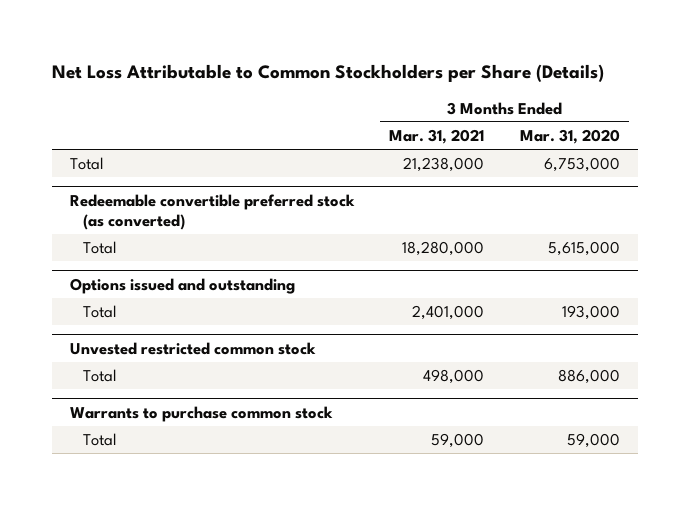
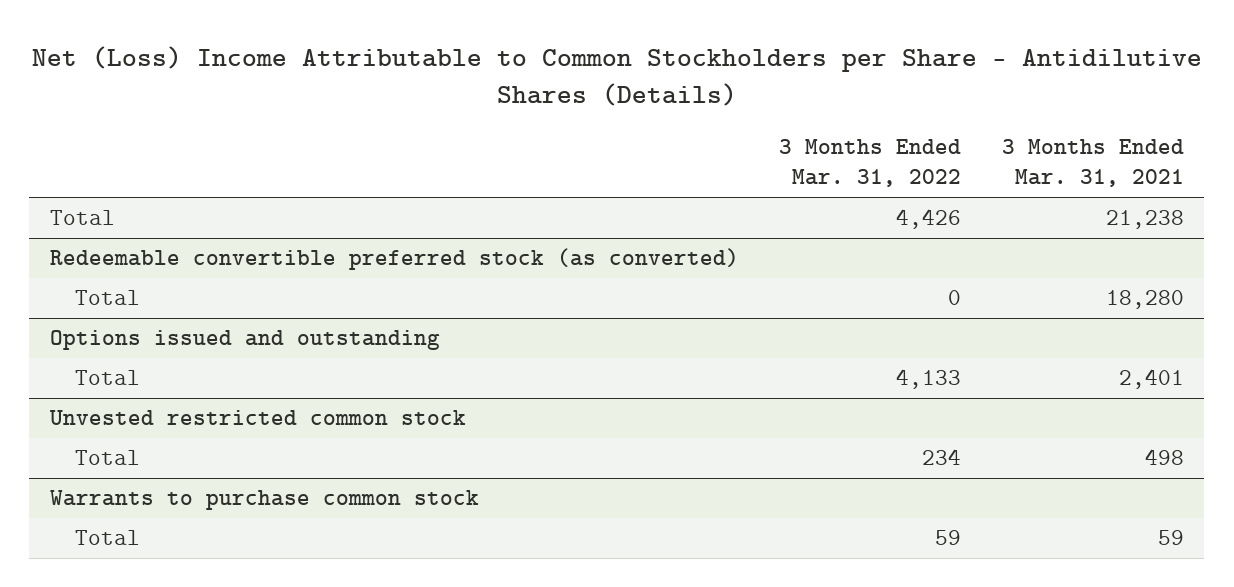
[51,63,604,82] Net Loss Attributable to Common Stockholders per Share (Details) -> [31,46,1202,107] Net (Loss) Income Attributable to Common Stockholders per Share - Antidilutive Shares (Details)
[520,129,621,145] Mar. 31, 2020 -> none
none -> [779,139,962,188] 3 Months Ended Mar. 31, 2022
[403,157,485,173] 21,238,000 -> [1106,210,1185,230] 21,238
[402,241,485,257] 18,280,000 -> [1106,290,1185,310] 18,280
[412,305,485,321] 2,401,000 -> [1119,369,1185,390] 2,401
[423,369,485,385] 498,000 -> [1145,449,1185,466] 498
[431,433,485,449] 59,000 -> [1158,530,1185,546] 59

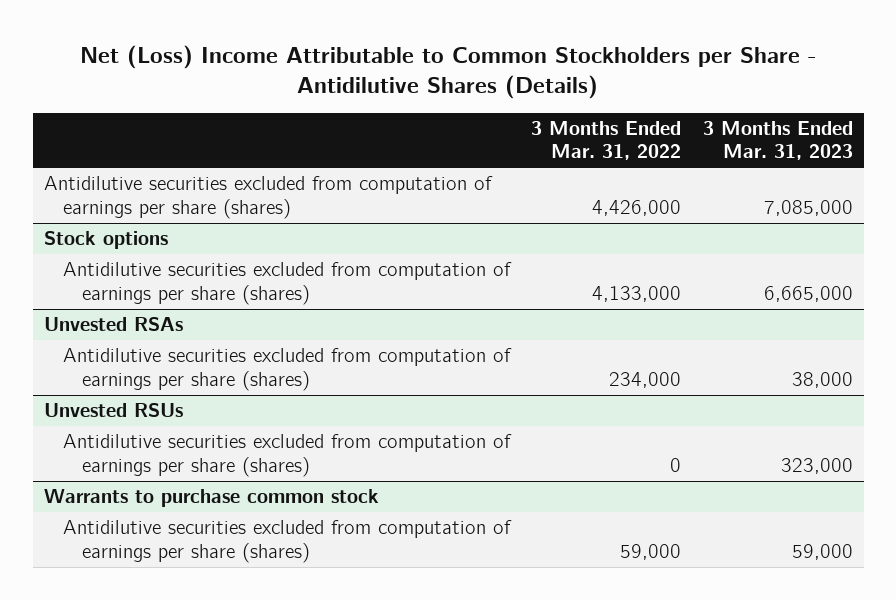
[1002,139,1185,188] 3 Months Ended Mar. 31, 2021 -> none
none -> [702,120,853,161] 3 Months Ended Mar. 31, 2023
[49,210,115,226] Total -> none
[49,248,739,271] Redeemable convertible preferred stock (as converted) -> none
[75,290,141,306] Total -> none
[75,370,141,386] Total -> none
[75,450,141,466] Total -> none
none -> [43,176,493,219] Antidilutive securities excluded from computation of earnings per share (shares)
[49,330,440,351] Options issued and outstanding -> [43,231,168,250] Stock options
none -> [63,262,513,305] Antidilutive securities excluded from computation of earnings per share (shares)
[48,410,466,426] Unvested restricted common stock -> [43,317,183,332] Unvested RSAs
none -> [63,348,513,391] Antidilutive securities excluded from computation of earnings per share (shares)
none -> [43,403,183,418] Unvested RSUs
none -> [63,434,513,477] Antidilutive securities excluded from computation of earnings per share (shares)
[75,530,141,546] Total -> none
none -> [63,520,513,563] Antidilutive securities excluded from computation of earnings per share (shares)

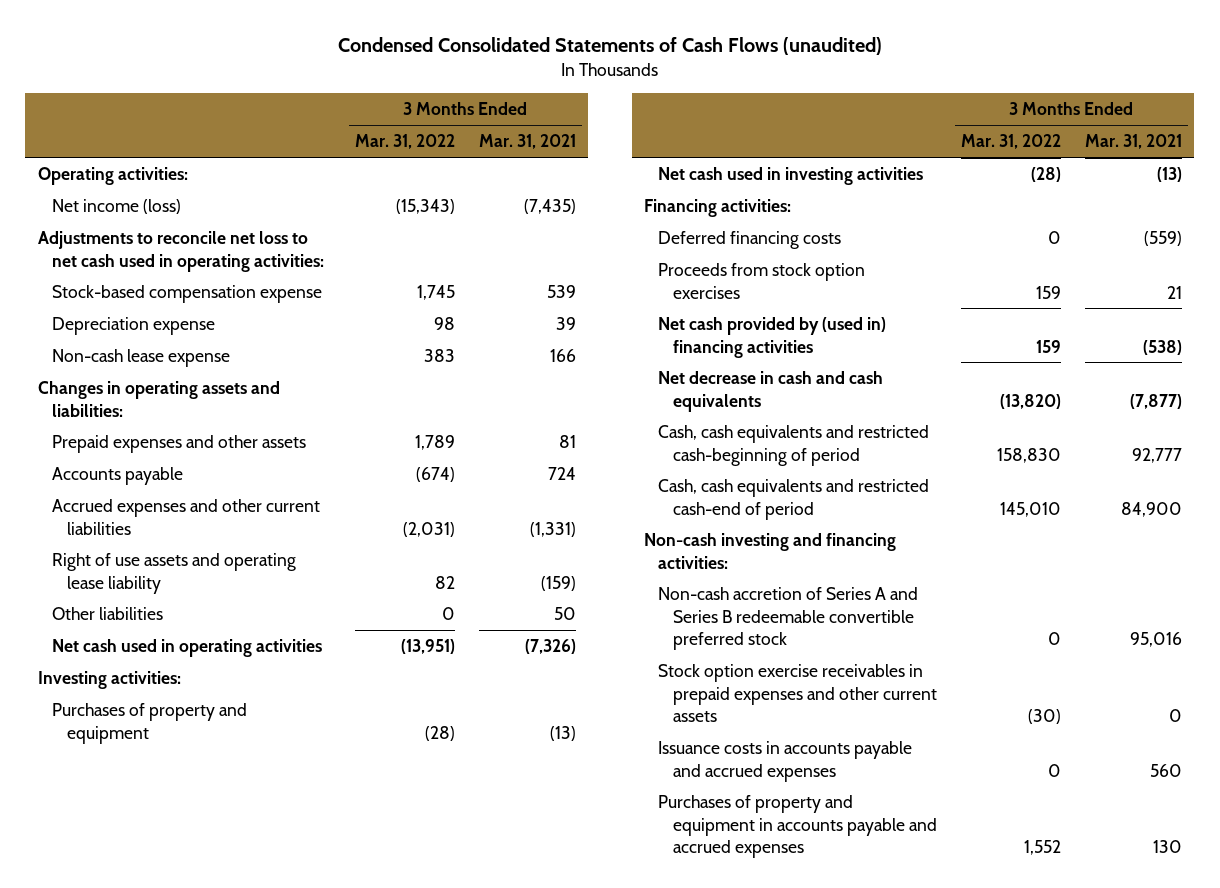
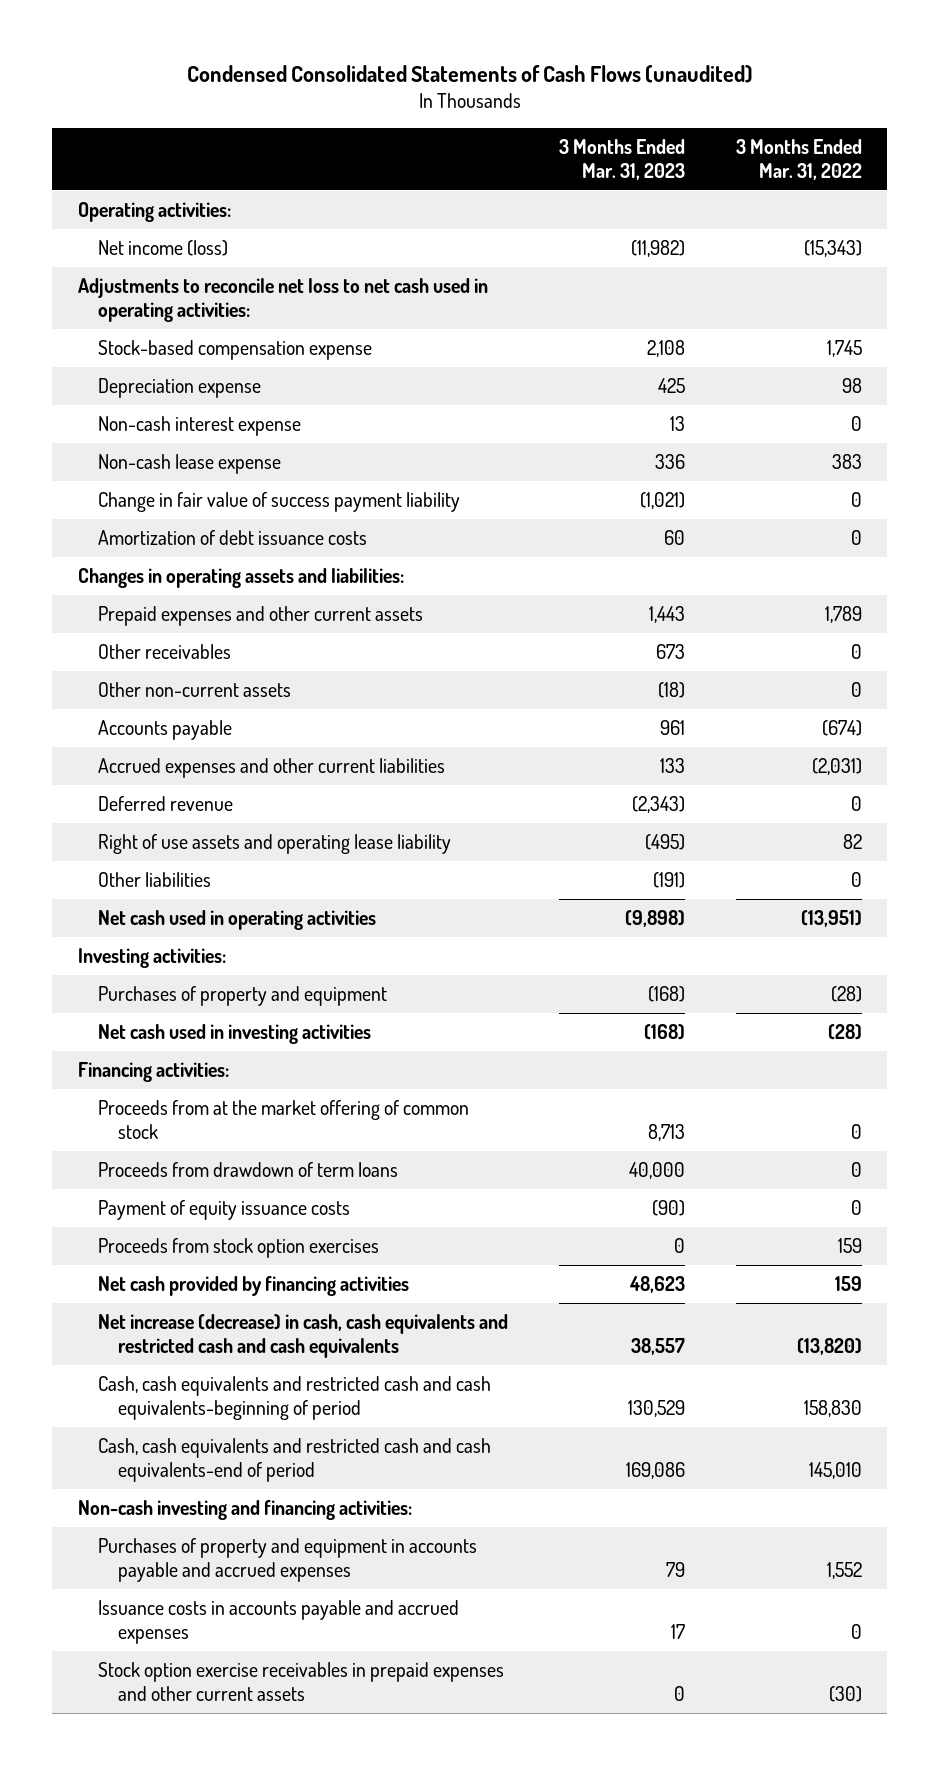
[478,134,576,150] Mar. 31, 2021 -> none
none -> [558,138,685,180] 3 Months Ended Mar. 31, 2023
none -> [97,416,301,437] Non-cash interest expense
none -> [97,492,460,513] Change in fair value of success payment liability
none -> [97,530,367,546] Amortization of debt issuance costs
[52,435,307,454] Prepaid expenses and other assets -> [97,606,423,627] Prepaid expenses and other current assets
none -> [97,644,231,660] Other receivables
none -> [97,682,291,698] Other non-current assets
none -> [97,796,233,812] Deferred revenue
[658,231,842,250] Deferred financing costs -> none
none -> [97,1100,469,1139] Proceeds from at the market offering of common stock
none -> [97,1162,398,1178] Proceeds from drawdown of term loans
none -> [97,1200,350,1221] Payment of equity issuance costs
[658,317,887,358] Net cash provided by (used in) financing activities -> [97,1276,409,1297] Net cash provided by financing activities
[658,371,884,412] Net decrease in cash and cash equivalents -> [97,1314,508,1358] Net increase (decrease) in cash, cash equivalents and restricted cash and cash equivalents
[658,425,930,466] Cash, cash equivalents and restricted cash-beginning of period -> [97,1376,491,1420] Cash, cash equivalents and restricted cash and cash equivalents-beginning of period
[658,479,930,520] Cash, cash equivalents and restricted cash-end of period -> [97,1438,491,1482] Cash, cash equivalents and restricted cash and cash equivalents-end of period
[658,587,919,650] Non-cash accretion of Series A and Series B redeemable convertible preferred stock -> none
[658,741,913,782] Issuance costs in accounts payable and accrued expenses -> [97,1600,459,1644] Issuance costs in accounts payable and accrued expenses
[658,664,937,722] Stock option exercise receivables in prepaid expenses and other current assets -> [97,1662,504,1701] Stock option exercise receivables in prepaid expenses and other current assets

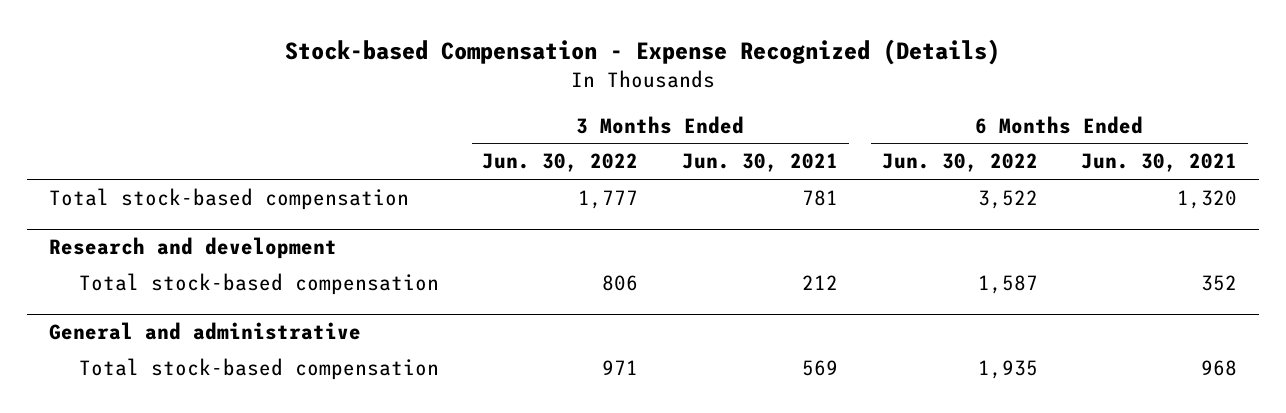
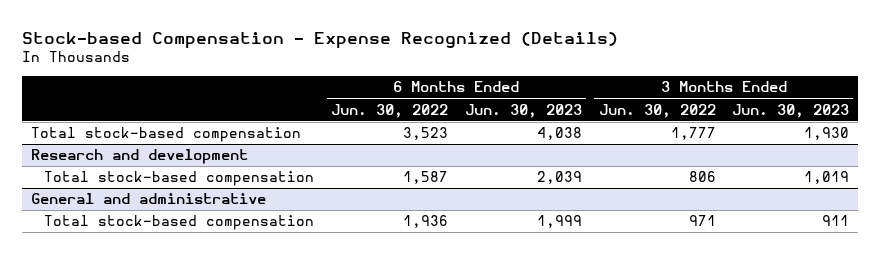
[682,153,839,173] Jun. 30, 2021 -> none
[1081,153,1238,173] Jun. 30, 2021 -> none
none -> [464,103,582,118] Jun. 30, 2023
none -> [732,103,850,118] Jun. 30, 2023
[977,190,1038,210] 3,522 -> [403,127,449,141] 3,523
[977,360,1038,380] 1,935 -> [403,215,449,229] 1,936

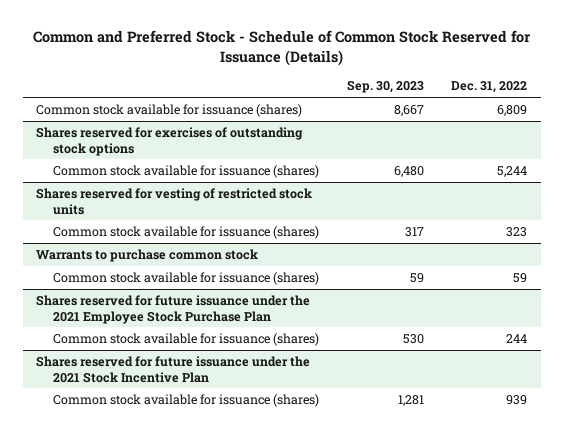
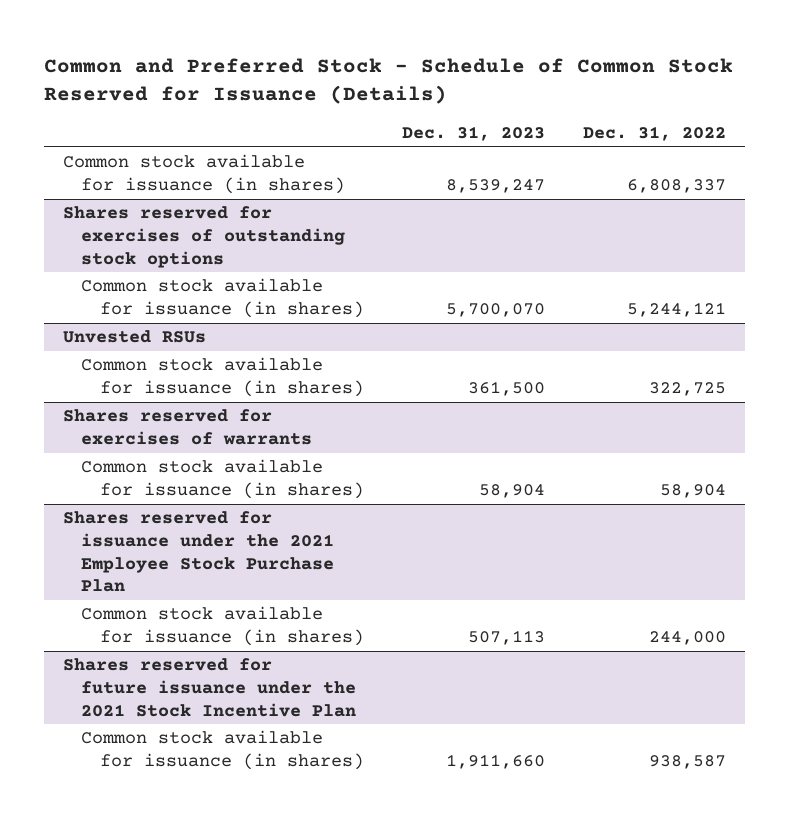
[346,80,424,94] Sep. 30, 2023 -> none
none -> [401,126,545,142] Dec. 31, 2023
[36,103,303,117] Common stock available for issuance (shares) -> [62,154,346,194] Common stock available for issuance (in shares)
[497,104,528,116] 6,809 -> [626,178,726,193] 6,808,337
[52,164,319,178] Common stock available for issuance (shares) -> [81,278,364,318] Common stock available for issuance (in shares)
[497,165,528,177] 5,244 -> [626,301,726,317] 5,244,121
[36,187,313,215] Shares reserved for vesting of restricted stock units -> [62,330,206,344] Unvested RSUs
[52,225,319,239] Common stock available for issuance (shares) -> [81,357,364,397] Common stock available for issuance (in shares)
[506,226,528,237] 323 -> [648,381,726,396] 322,725
[36,248,259,262] Warrants to purchase common stock -> [62,409,313,445] Shares reserved for exercises of warrants
[52,271,319,285] Common stock available for issuance (shares) -> [81,459,364,499] Common stock available for issuance (in shares)
[513,272,528,283] 59 -> [659,483,726,498] 58,904
[36,294,311,324] Shares reserved for future issuance under the 2021 Employee Stock Purchase Plan -> [62,511,335,593] Shares reserved for issuance under the 2021 Employee Stock Purchase Plan
[52,332,319,346] Common stock available for issuance (shares) -> [81,606,364,646] Common stock available for issuance (in shares)
[506,333,528,343] 244 -> [648,630,726,645] 244,000
[52,393,319,407] Common stock available for issuance (shares) -> [81,730,364,770] Common stock available for issuance (in shares)
[506,394,528,405] 939 -> [648,754,726,769] 938,587

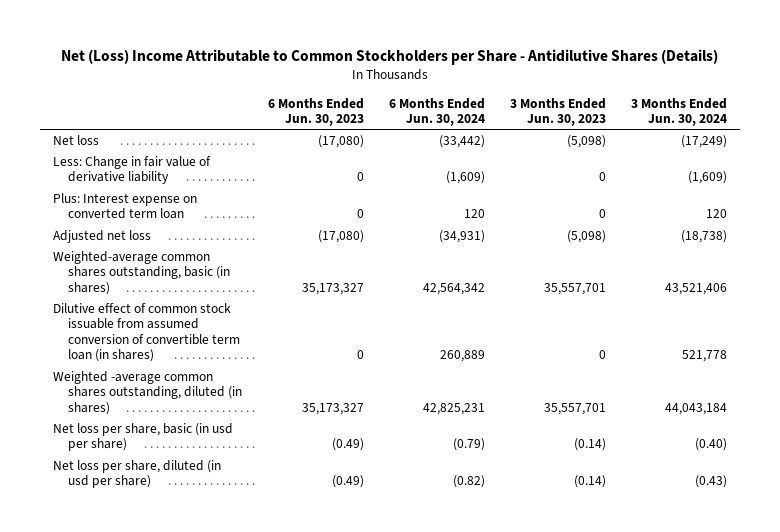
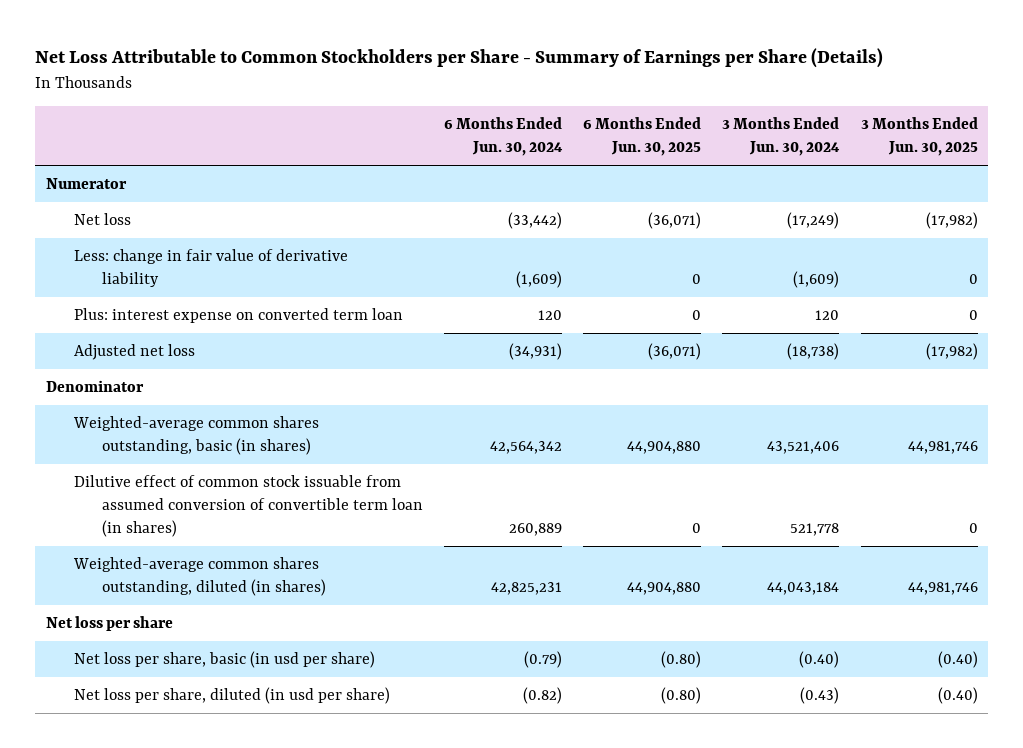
[60,48,718,65] Net (Loss) Income Attributable to Common Stockholders per Share - Antidilutive Shares (Details) -> [35,48,884,69] Net Loss Attributable to Common Stockholders per Share - Summary of Earnings per Share (Details)
[267,97,364,126] 6 Months Ended Jun. 30, 2023 -> none
[509,97,606,126] 3 Months Ended Jun. 30, 2023 -> none
none -> [583,117,702,156] 6 Months Ended Jun. 30, 2025
none -> [860,117,978,156] 3 Months Ended Jun. 30, 2025
none -> [45,178,127,190] Numerator
[52,156,211,185] Less: Change in fair value of derivative liability -> [74,249,349,288] Less: change in fair value of derivative liability
[52,193,197,220] Plus: Interest expense on converted term loan -> [74,308,404,324] Plus: interest expense on converted term loan
none -> [45,380,144,393] Denominator
[52,371,243,415] Weighted -average common shares outstanding, diluted (in shares) -> [73,557,327,597] Weighted-average common shares outstanding, diluted (in shares)
none -> [45,616,173,632] Net loss per share

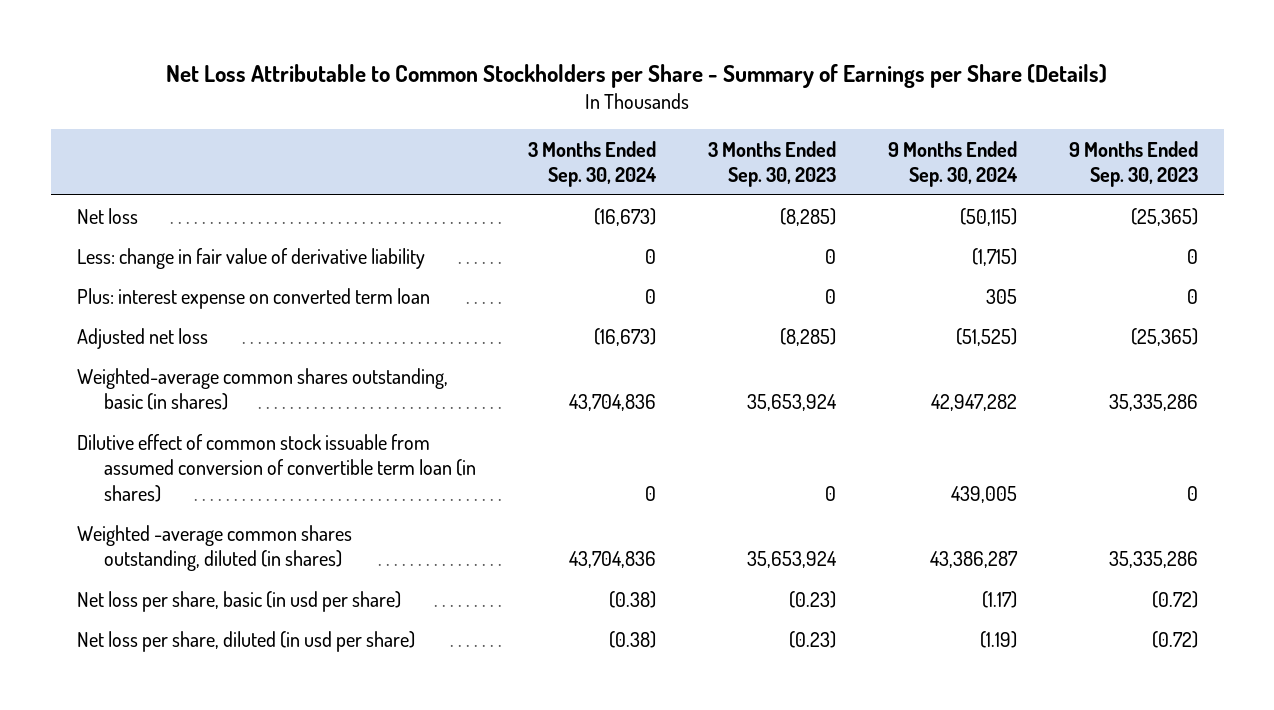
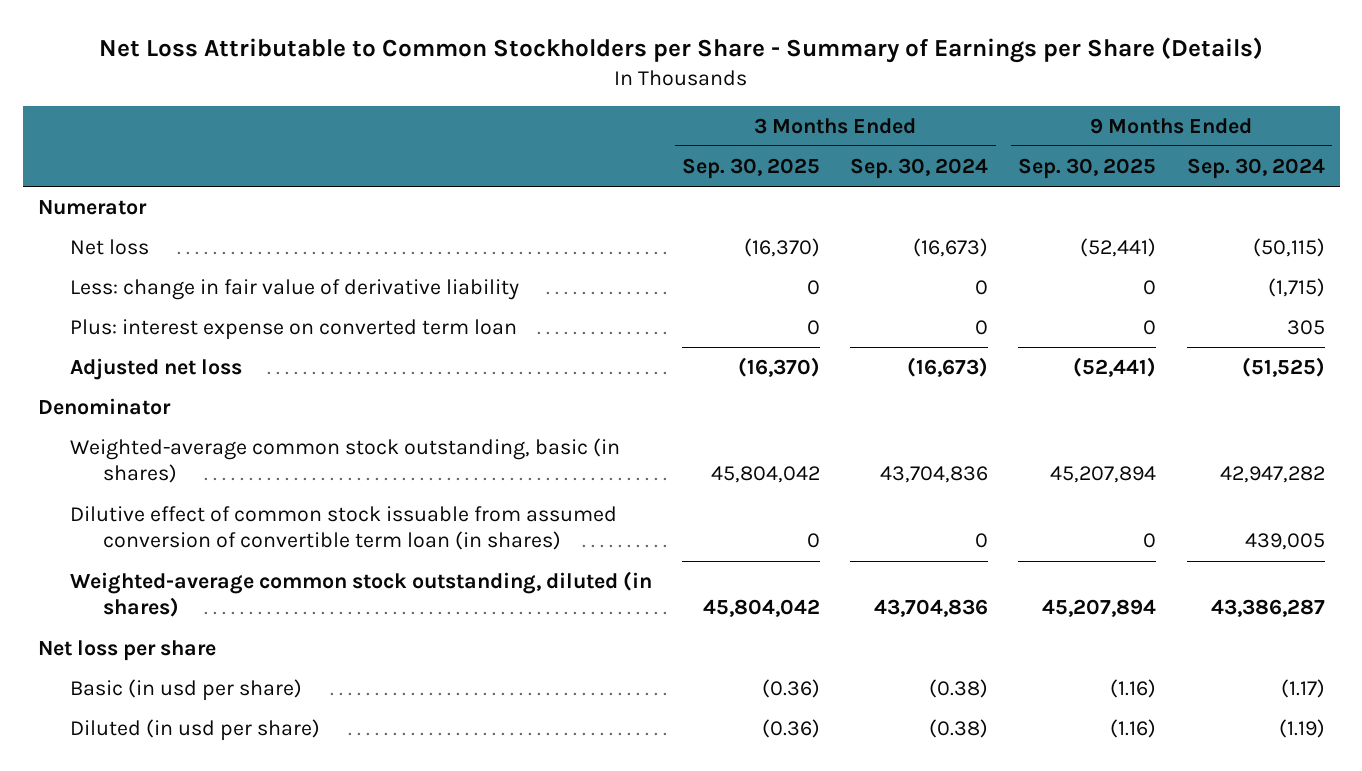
[708,140,837,188] 3 Months Ended Sep. 30, 2023 -> none
[1068,140,1198,188] 9 Months Ended Sep. 30, 2023 -> none
none -> [682,157,821,179] Sep. 30, 2025
none -> [1018,157,1157,179] Sep. 30, 2025
none -> [37,199,147,215] Numerator
none -> [37,397,171,415] Denominator
[76,367,448,411] Weighted-average common shares outstanding, basic (in shares) -> [70,437,621,484] Weighted-average common stock outstanding, basic (in shares)
[76,524,352,572] Weighted -average common shares outstanding, diluted (in shares) -> [70,570,653,618] Weighted-average common stock outstanding, diluted (in shares)
none -> [37,639,216,661] Net loss per share
[76,590,401,612] Net loss per share, basic (in usd per share) -> [70,678,303,701] Basic (in usd per share)
[76,630,415,652] Net loss per share, diluted (in usd per share) -> [70,718,321,741] Diluted (in usd per share)

